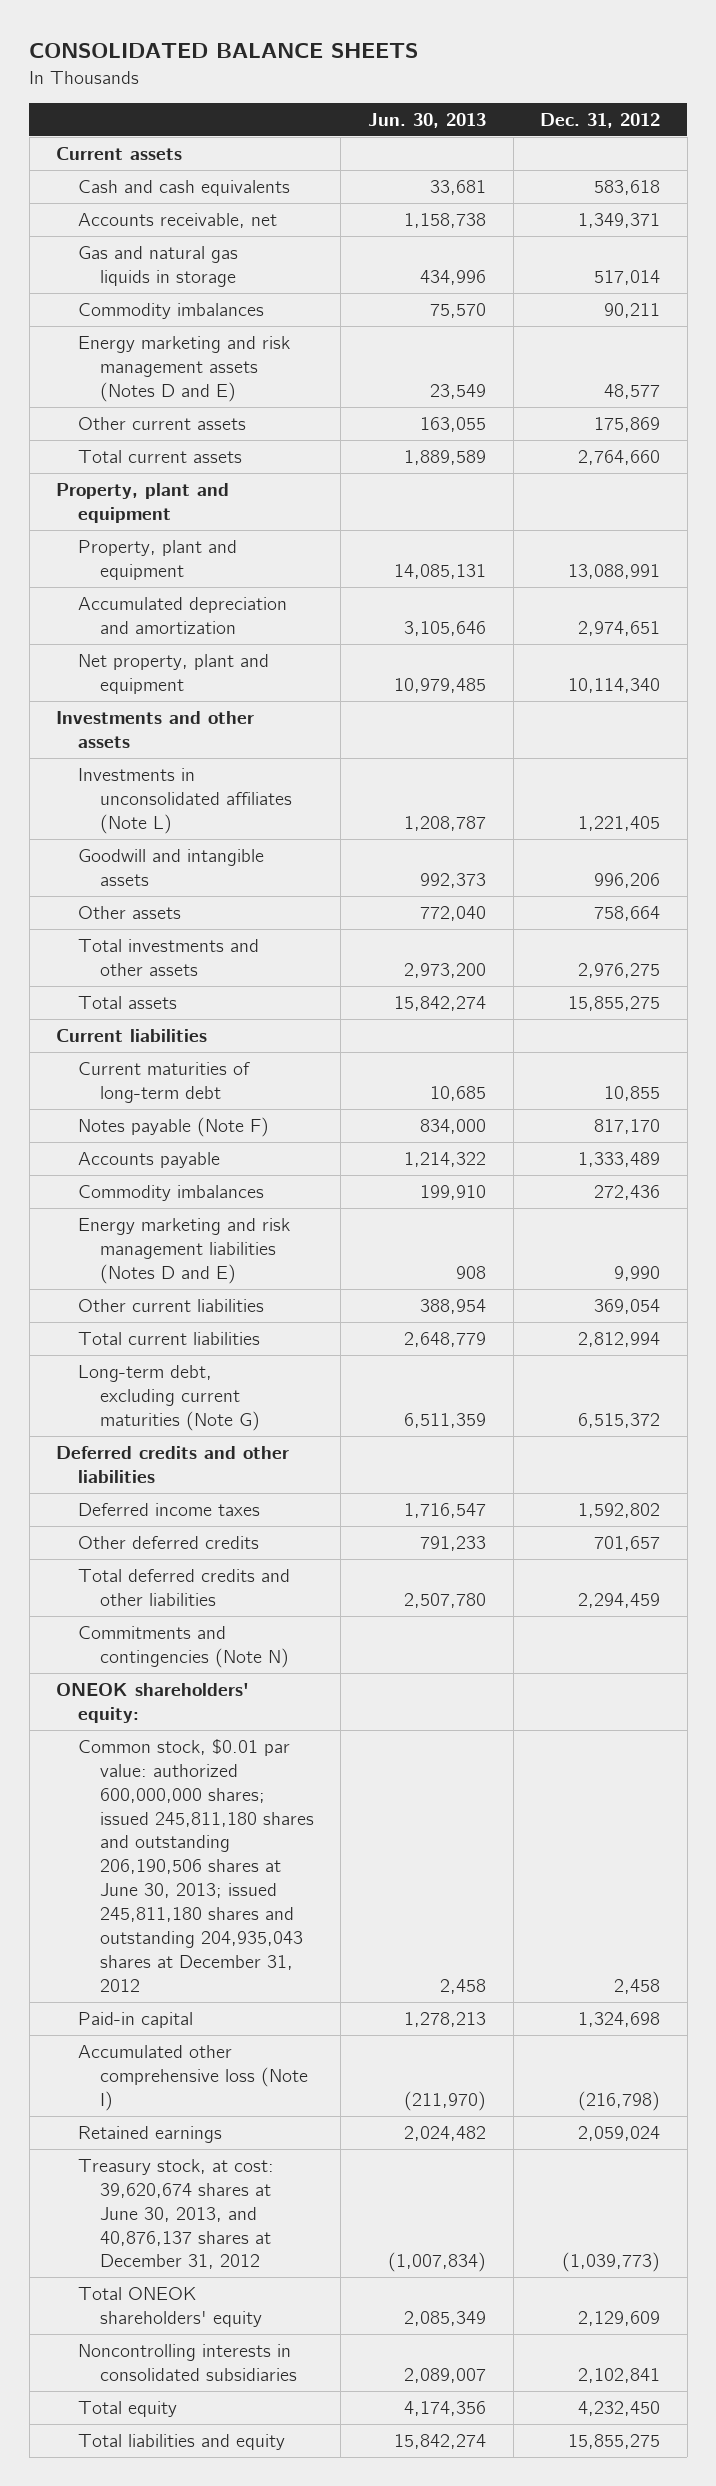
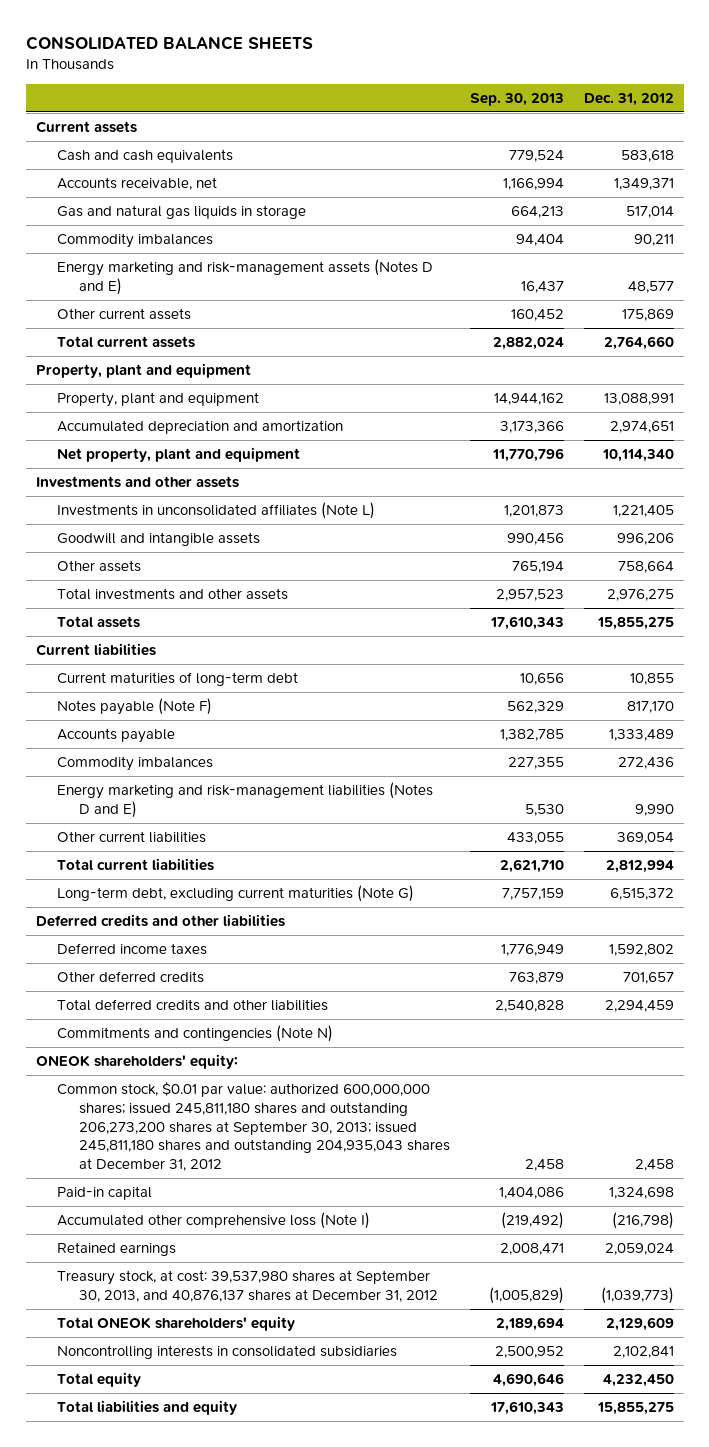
[367,112,486,128] Jun. 30, 2013 -> none
none -> [469,92,564,106] Sep. 30, 2013
[77,336,290,402] Energy marketing and risk management assets (Notes D and E) -> [57,259,434,295] Energy marketing and risk-management assets (Notes D and E)
[77,1218,290,1284] Energy marketing and risk management liabilities (Notes D and E) -> [57,782,434,818] Energy marketing and risk-management liabilities (Notes D and E)
[77,1739,314,1992] Common stock, $0.01 par value: authorized 600,000,000 shares; issued 245,811,180 shares and outstanding 206,190,506 shares at June 30, 2013; issued 245,811,180 shares and outstanding 204,935,043 shares at December 31, 2012 -> [57,1082,450,1172] Common stock, $0.01 par value: authorized 600,000,000 shares; issued 245,811,180 shares and outstanding 206,273,200 shares at September 30, 2013; issued 245,811,180 shares and outstanding 204,935,043 shares at December 31, 2012
[77,2159,274,2270] Treasury stock, at cost: 39,620,674 shares at June 30, 2013, and 40,876,137 shares at December 31, 2012 -> [57,1270,438,1302] Treasury stock, at cost: 39,537,980 shares at September 30, 2013, and 40,876,137 shares at December 31, 2012

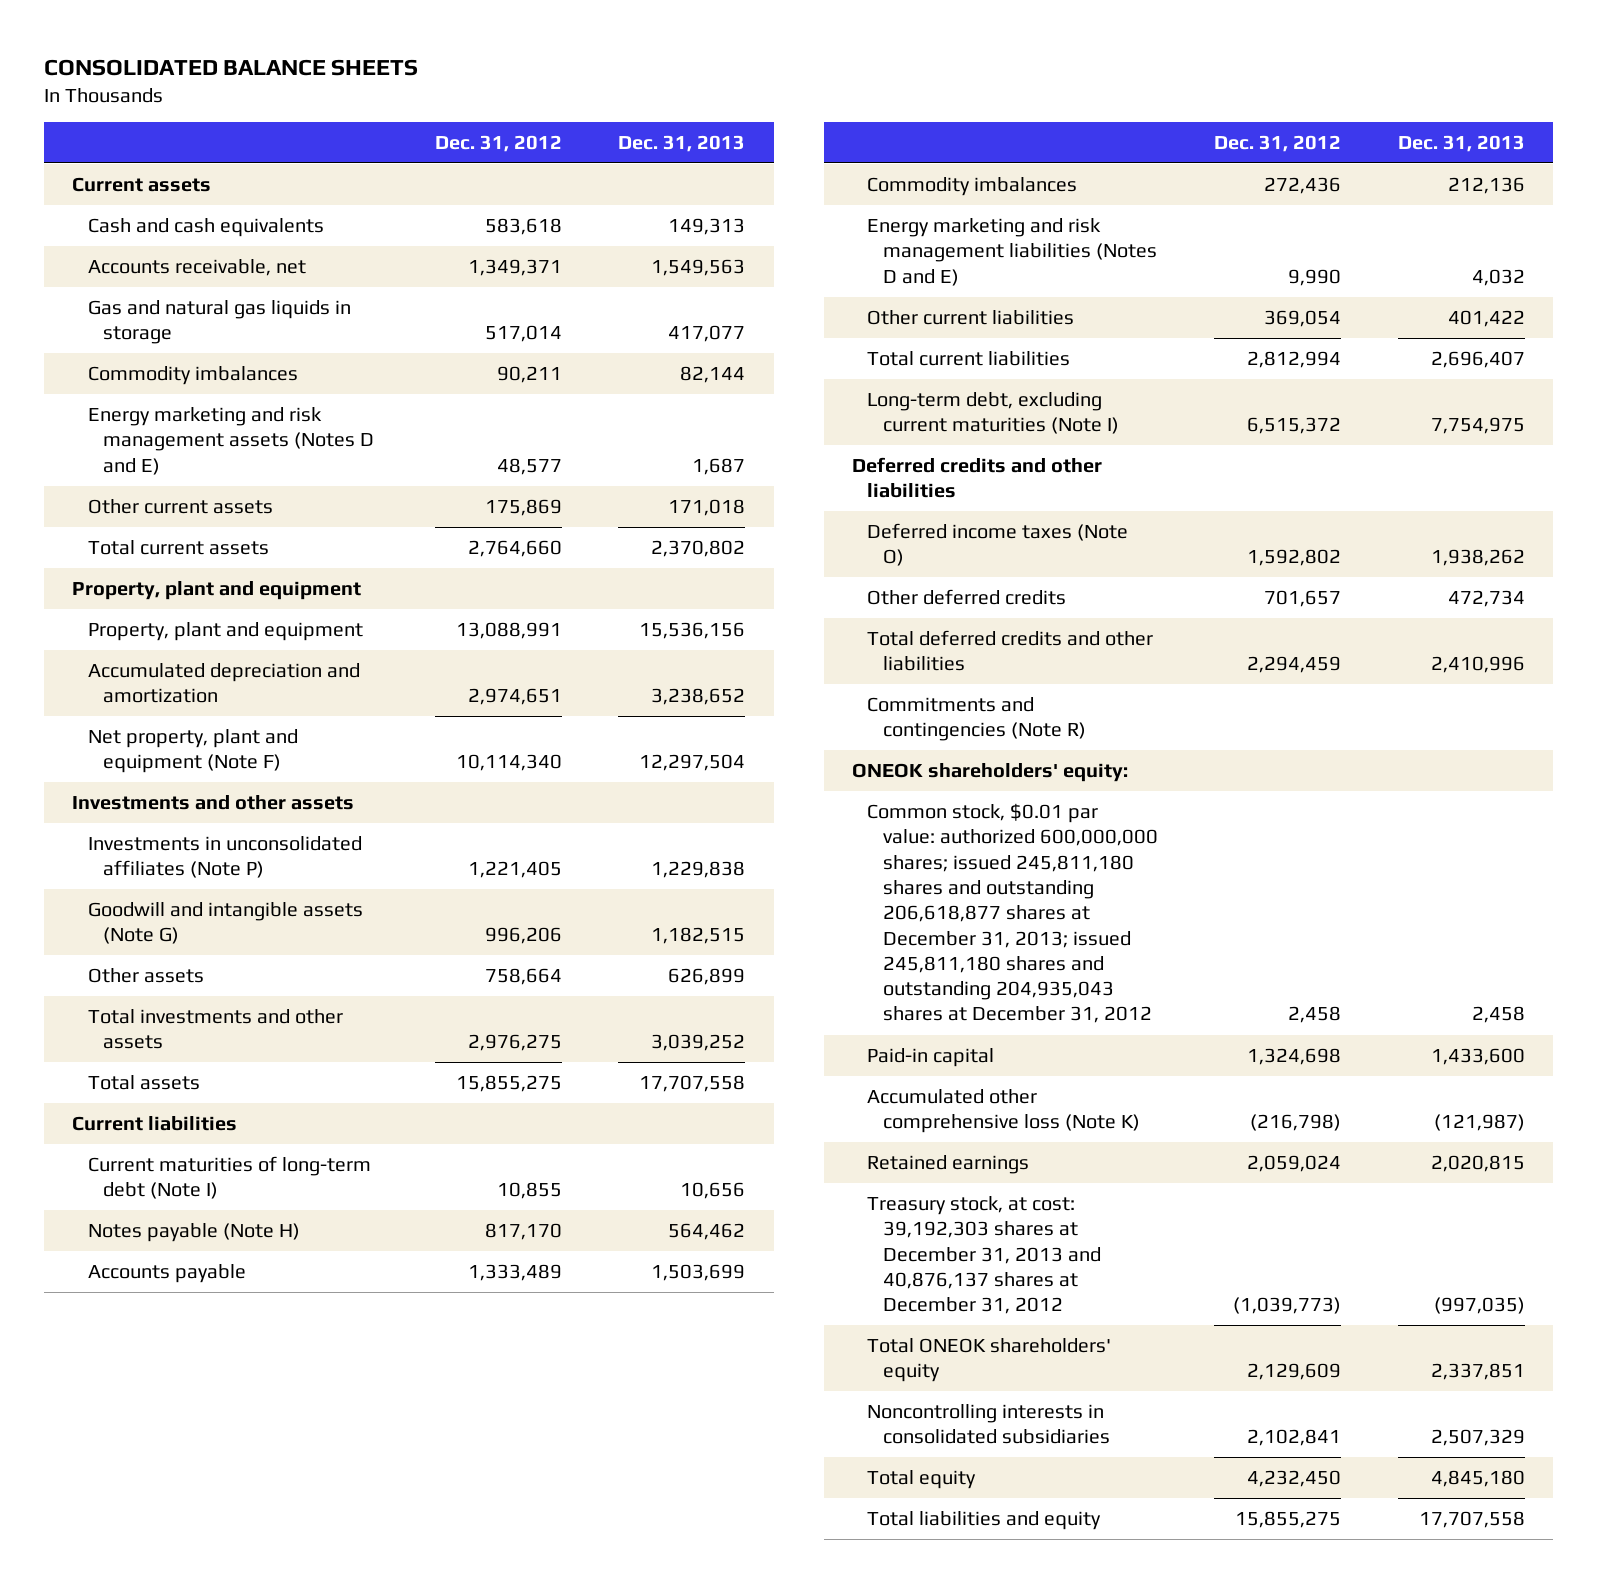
[469,92,564,106] Sep. 30, 2013 -> none
none -> [618,134,746,152] Dec. 31, 2013
[57,259,434,295] Energy marketing and risk-management assets (Notes D and E) -> [87,407,375,475] Energy marketing and risk management assets (Notes D and E)
[57,447,301,463] Net property, plant and equipment -> [87,729,298,774] Net property, plant and equipment (Note F)
[57,502,376,520] Investments in unconsolidated affiliates (Note L) -> [87,836,362,879] Investments in unconsolidated affiliates (Note P)
[57,532,261,547] Goodwill and intangible assets -> [87,902,363,945] Goodwill and intangible assets (Note G)
[57,672,299,687] Current maturities of long-term debt -> [87,1156,371,1200] Current maturities of long-term debt (Note I)
[57,698,213,716] Notes payable (Note F) -> [87,1223,300,1243] Notes payable (Note H)
[57,782,434,818] Energy marketing and risk-management liabilities (Notes D and E) -> [867,218,1157,286] Energy marketing and risk management liabilities (Notes D and E)
[57,885,415,903] Long-term debt, excluding current maturities (Note G) -> [867,392,1119,435] Long-term debt, excluding current maturities (Note I)
[57,943,208,956] Deferred income taxes -> [867,523,1129,567] Deferred income taxes (Note O)
[57,1025,334,1043] Commitments and contingencies (Note N) -> [867,697,1086,742] Commitments and contingencies (Note R)
[57,1082,450,1172] Common stock, $0.01 par value: authorized 600,000,000 shares; issued 245,811,180 shares and outstanding 206,273,200 shares at September 30, 2013; issued 245,811,180 shares and outstanding 204,935,043 shares at December 31, 2012 -> [867,803,1158,1024] Common stock, $0.01 par value: authorized 600,000,000 shares; issued 245,811,180 shares and outstanding 206,618,877 shares at December 31, 2013; issued 245,811,180 shares and outstanding 204,935,043 shares at December 31, 2012
[57,1212,371,1230] Accumulated other comprehensive loss (Note I) -> [867,1089,1140,1134] Accumulated other comprehensive loss (Note K)
[57,1270,438,1302] Treasury stock, at cost: 39,537,980 shares at September 30, 2013, and 40,876,137 shares at December 31, 2012 -> [867,1196,1101,1315] Treasury stock, at cost: 39,192,303 shares at December 31, 2013 and 40,876,137 shares at December 31, 2012

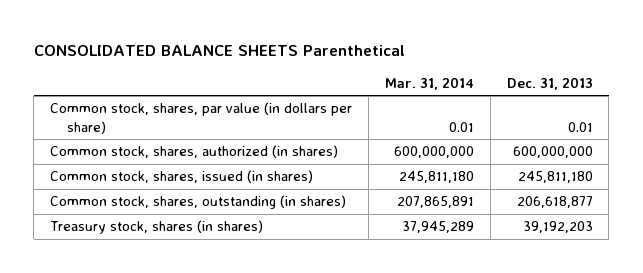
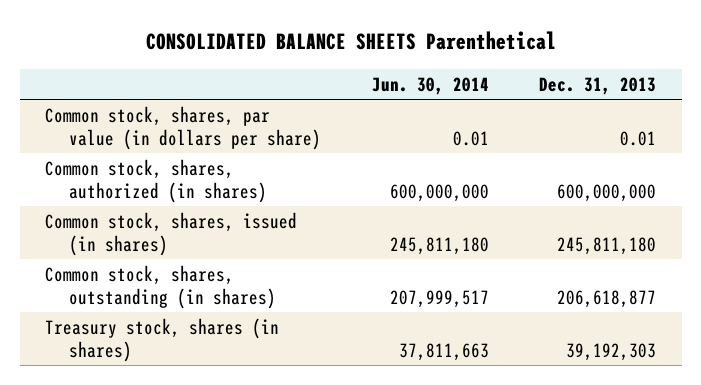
[384,76,474,90] Mar. 31, 2014 -> none
none -> [371,76,489,95] Jun. 30, 2014
[522,221,593,234] 39,192,203 -> [566,342,657,361] 39,192,303

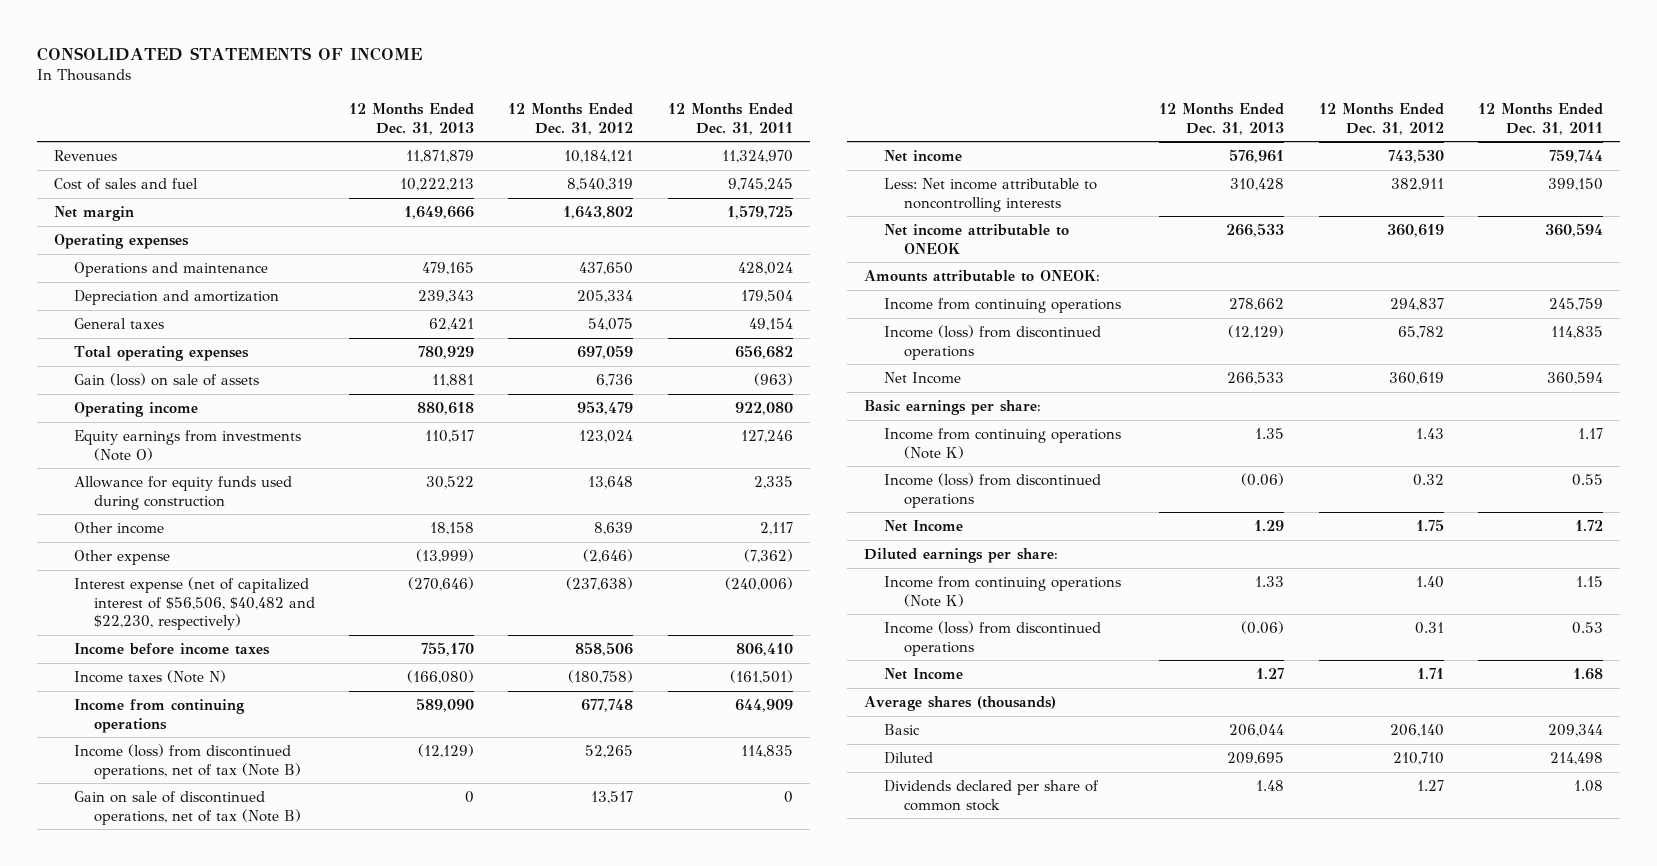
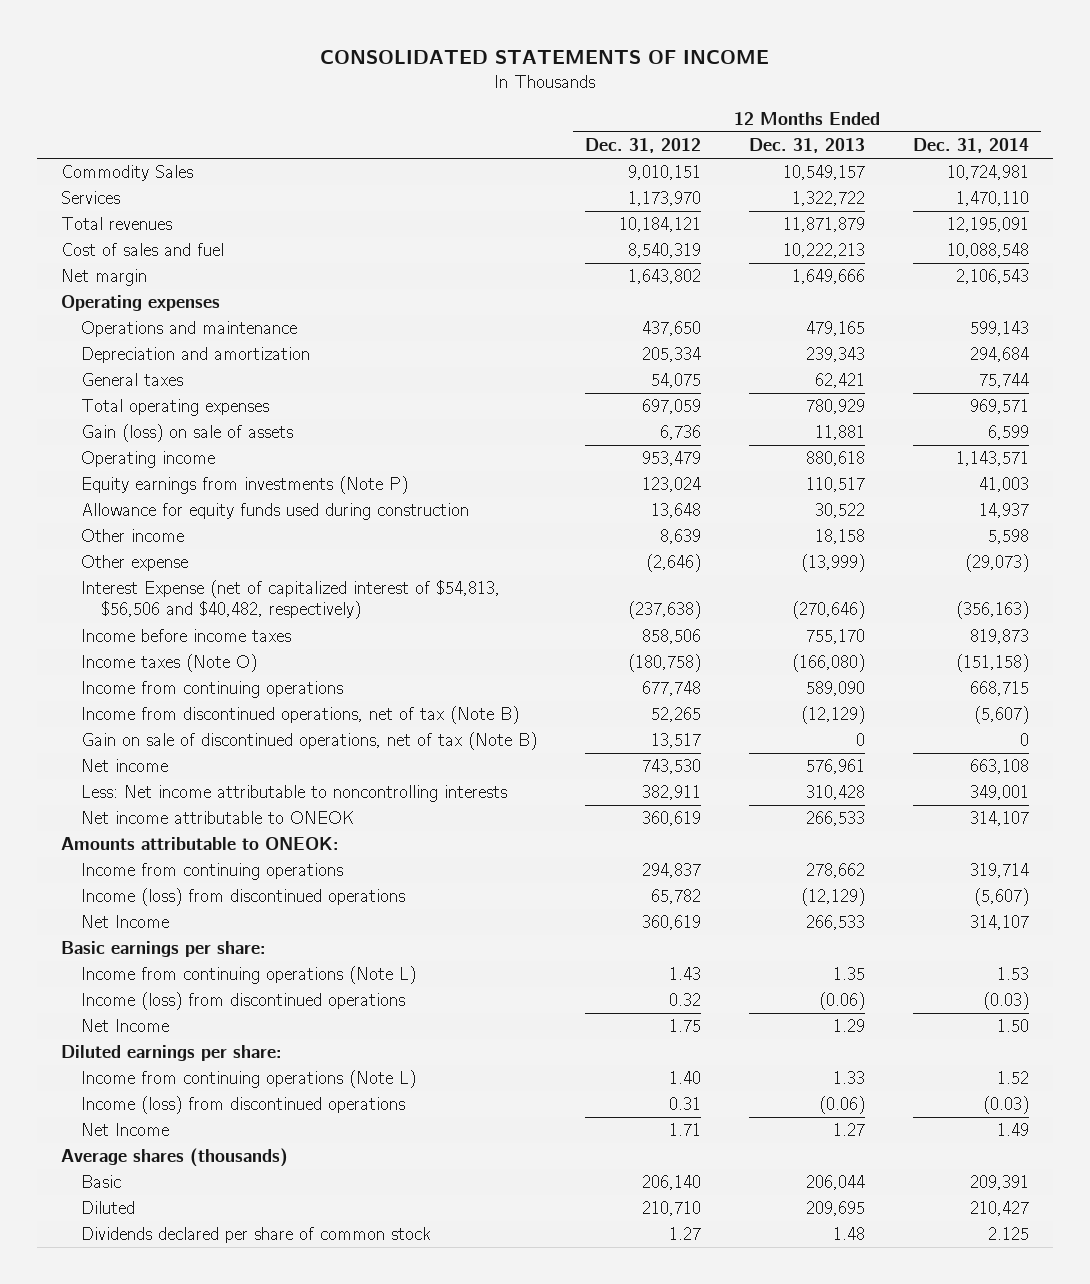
[667,103,793,135] 12 Months Ended Dec. 31, 2011 -> none
none -> [912,138,1029,154] Dec. 31, 2014
none -> [60,165,193,182] Commodity Sales
none -> [60,191,120,205] Services
[53,149,117,161] Revenues -> [60,217,172,231] Total revenues
[73,429,301,461] Equity earnings from investments (Note O) -> [81,476,409,495] Equity earnings from investments (Note P)
[73,576,315,631] Interest expense (net of capitalized interest of $56,506, $40,482 and $22,230, respectively) -> [81,580,501,620] Interest Expense (net of capitalized interest of $54,813, $56,506 and $40,482, respectively)
[73,669,226,683] Income taxes (Note N) -> [81,654,258,673] Income taxes (Note O)
[73,743,301,779] Income (loss) from discontinued operations, net of tax (Note B) -> [81,706,520,725] Income from discontinued operations, net of tax (Note B)
[884,427,1122,459] Income from continuing operations (Note K) -> [81,966,417,985] Income from continuing operations (Note L)
[884,575,1122,607] Income from continuing operations (Note K) -> [81,1070,417,1089] Income from continuing operations (Note L)

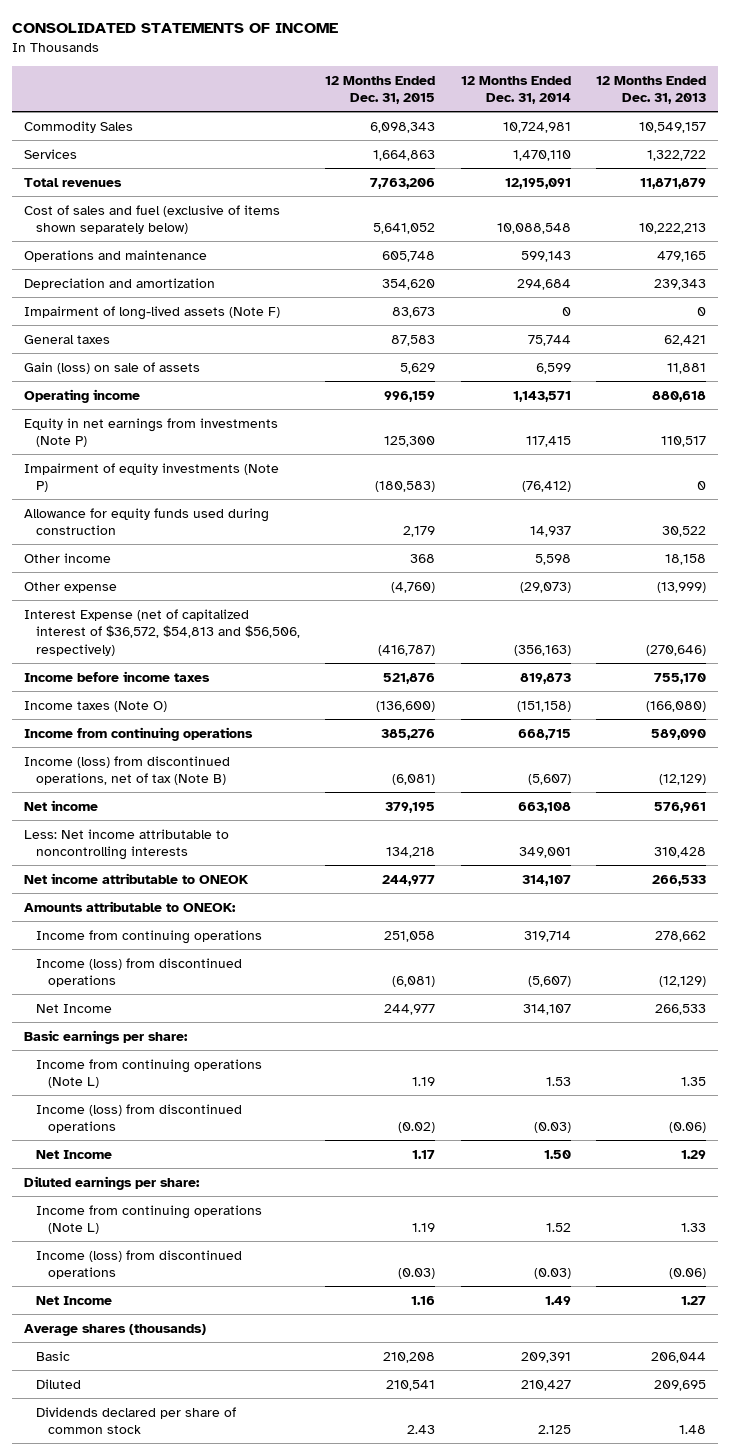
[584,138,701,154] Dec. 31, 2012 -> none
none -> [325,75,436,105] 12 Months Ended Dec. 31, 2015
[60,269,147,287] Net margin -> none
[60,295,220,312] Operating expenses -> none
[60,243,224,257] Cost of sales and fuel -> [24,204,281,235] Cost of sales and fuel (exclusive of items shown separately below)
none -> [24,305,281,320] Impairment of long-lived assets (Note F)
[81,399,270,417] Total operating expenses -> none
[81,476,409,495] Equity earnings from investments (Note P) -> [24,417,279,448] Equity in net earnings from investments (Note P)
[978,477,1029,493] 41,003 -> [525,436,571,448] 117,415
none -> [24,462,280,493] Impairment of equity investments (Note P)
[81,580,501,620] Interest Expense (net of capitalized interest of $54,813, $56,506 and $40,482, respectively) -> [24,608,301,656] Interest Expense (net of capitalized interest of $36,572, $54,813 and $56,506, respectively)
[81,732,538,751] Gain on sale of discontinued operations, net of tax (Note B) -> none
[81,706,520,725] Income from discontinued operations, net of tax (Note B) -> [24,755,231,786] Income (loss) from discontinued operations, net of tax (Note B)

